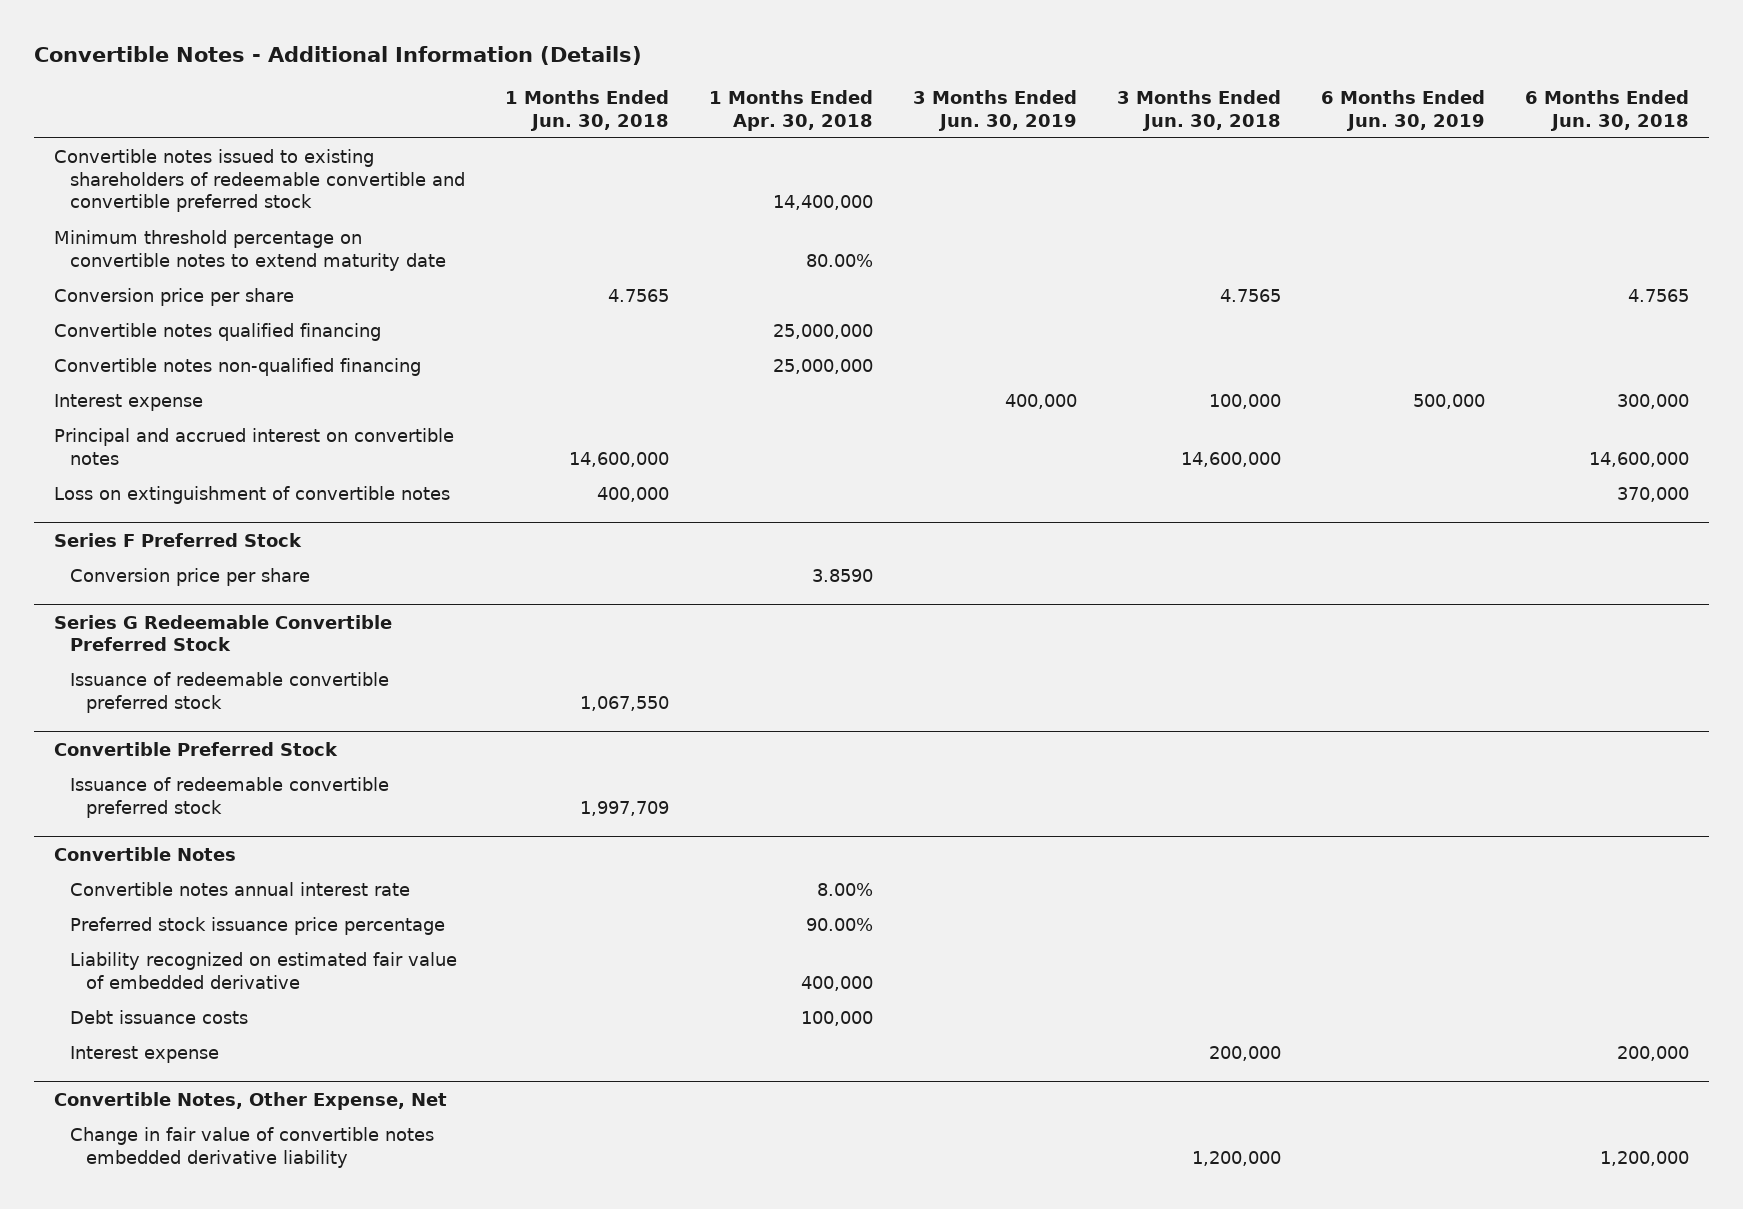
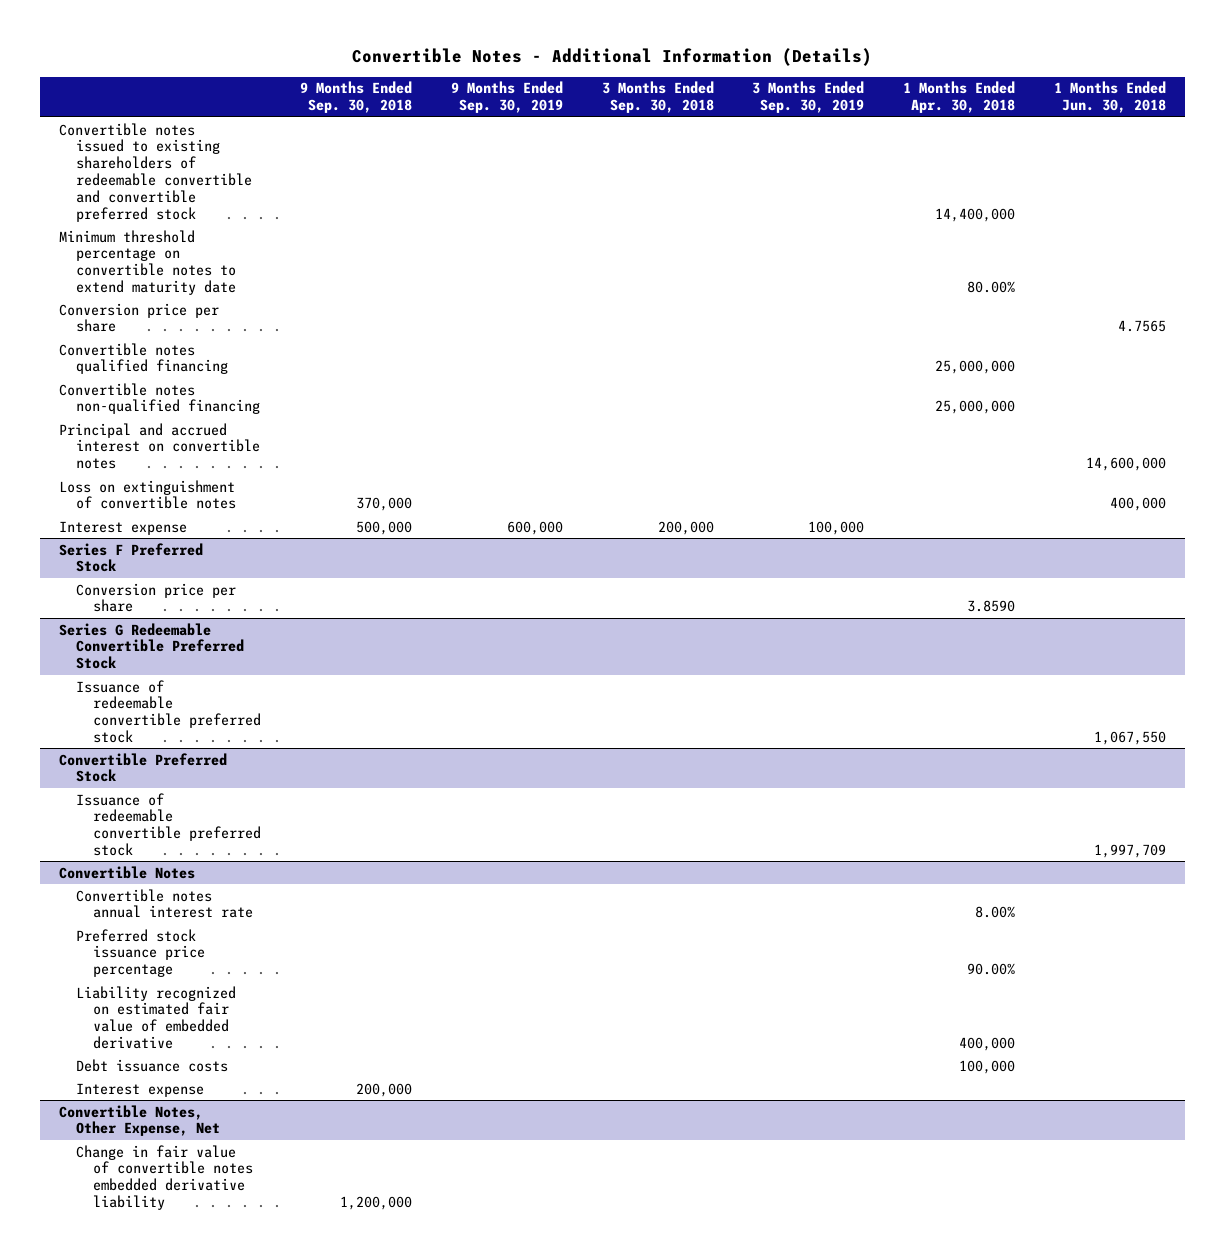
[912,90,1077,131] 3 Months Ended Jun. 30, 2019 -> none
[1116,90,1281,131] 3 Months Ended Jun. 30, 2018 -> none
[1320,90,1485,131] 6 Months Ended Jun. 30, 2019 -> none
[1524,90,1689,131] 6 Months Ended Jun. 30, 2018 -> none
none -> [300,81,413,114] 9 Months Ended Sep. 30, 2018
none -> [450,81,563,114] 9 Months Ended Sep. 30, 2019
none -> [601,81,714,114] 3 Months Ended Sep. 30, 2018
none -> [752,81,865,114] 3 Months Ended Sep. 30, 2019
[53,394,203,412] Interest expense -> [58,520,187,535] Interest expense

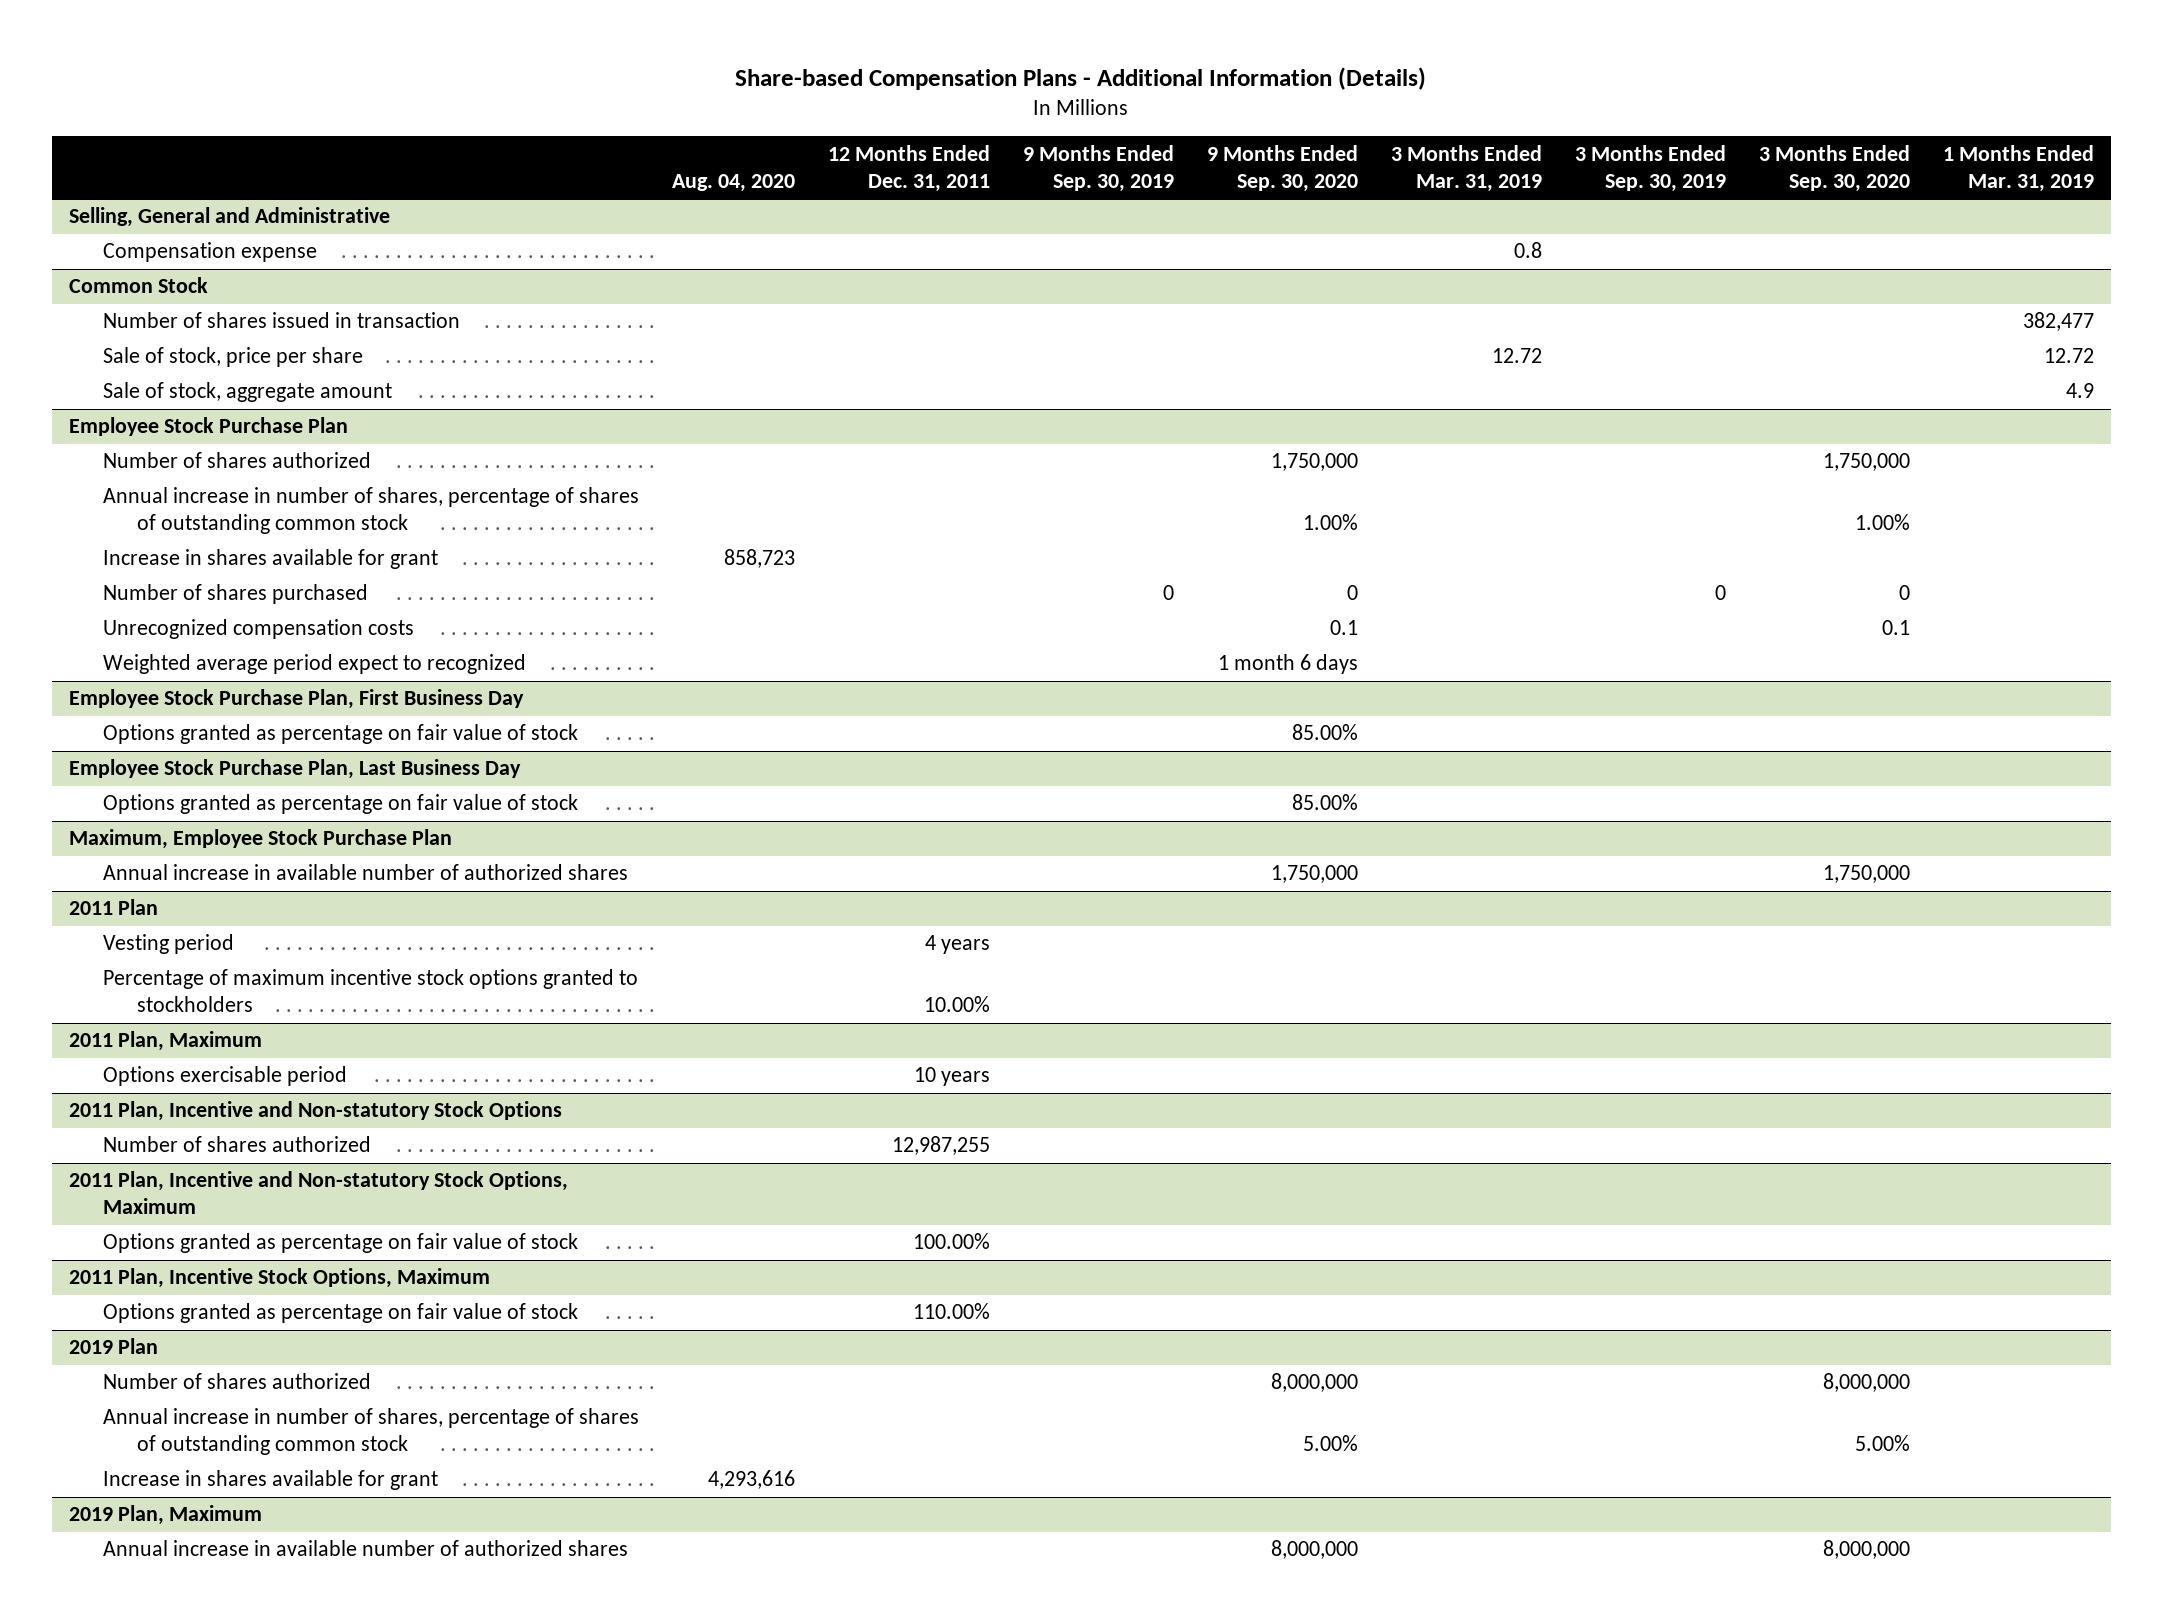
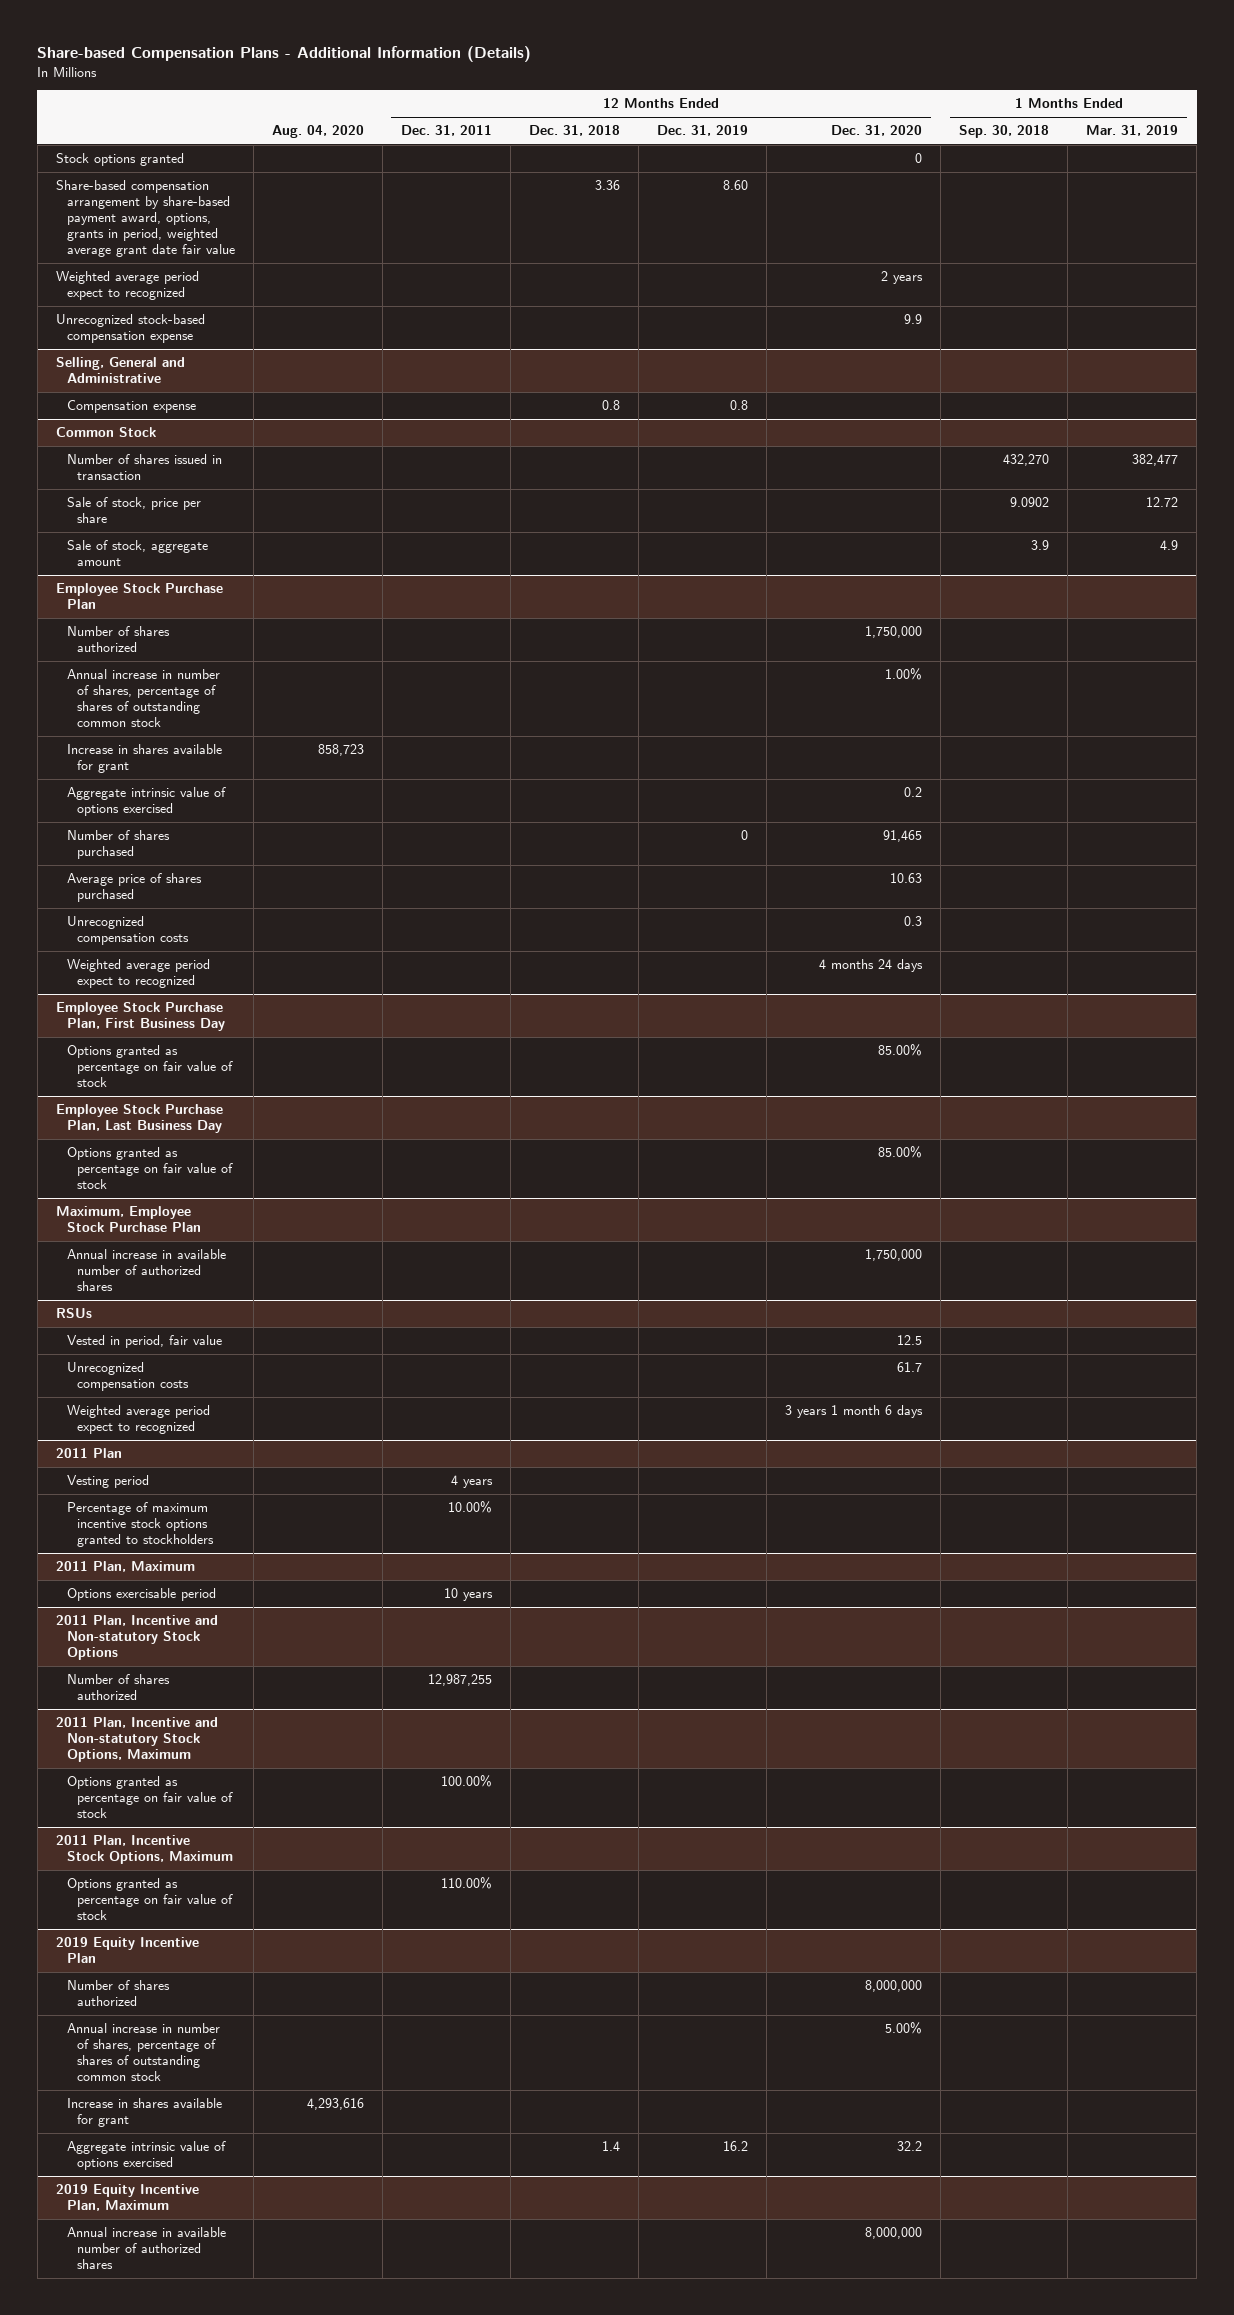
[1023,144,1175,192] 9 Months Ended Sep. 30, 2019 -> none
[1207,144,1359,192] 9 Months Ended Sep. 30, 2020 -> none
[1391,144,1543,192] 3 Months Ended Mar. 31, 2019 -> none
[1575,144,1727,192] 3 Months Ended Sep. 30, 2019 -> none
[1759,144,1911,192] 3 Months Ended Sep. 30, 2020 -> none
none -> [528,125,620,137] Dec. 31, 2018
none -> [656,125,748,137] Dec. 31, 2019
none -> [830,125,922,137] Dec. 31, 2020
none -> [958,125,1049,139] Sep. 30, 2018
none -> [55,153,184,167] Stock options granted
none -> [55,180,235,258] Share-based compensation arrangement by share-based payment award, options, grants in period, weighted average grant date fair value
none -> [55,271,199,301] Weighted average period expect to recognized
none -> [55,314,205,344] Unrecognized stock-based compensation expense
none -> [66,787,226,817] Aggregate intrinsic value of options exercised
none -> [66,873,202,903] Average price of shares purchased
none -> [55,1308,92,1319] RSUs
none -> [66,1335,222,1349] Vested in period, fair value
none -> [66,1362,190,1392] Unrecognized compensation costs
none -> [66,1405,210,1435] Weighted average period expect to recognized
[68,1338,158,1355] 2019 Plan -> [55,1937,199,1964] 2019 Equity Incentive Plan
none -> [66,2141,226,2171] Aggregate intrinsic value of options exercised
[68,1505,262,1526] 2019 Plan, Maximum -> [55,2184,199,2212] 2019 Equity Incentive Plan, Maximum

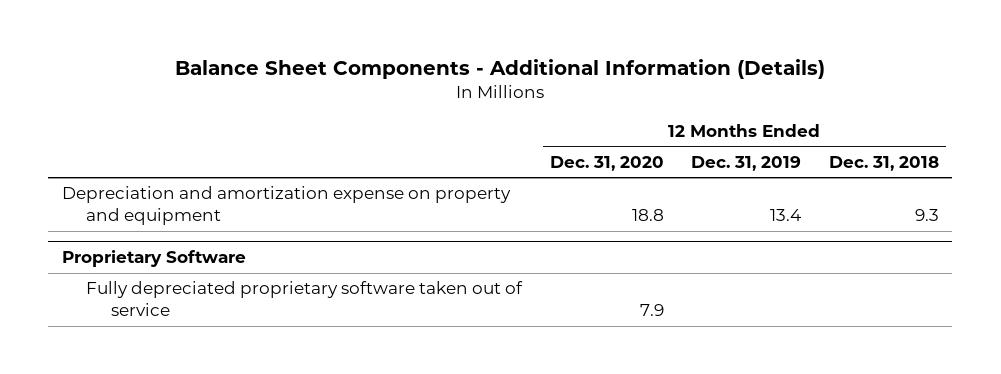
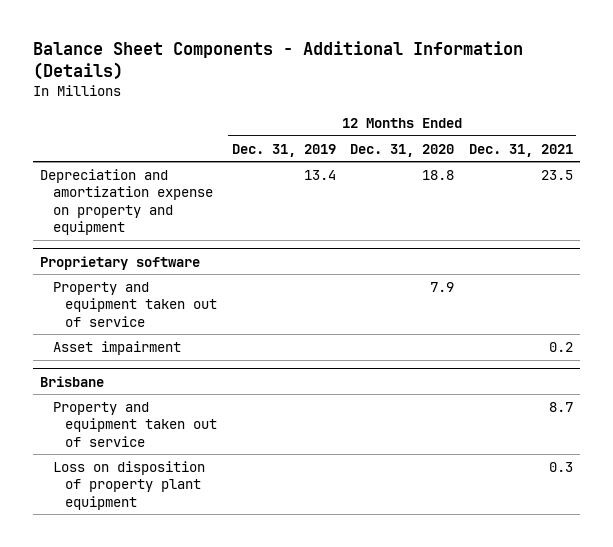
[828,155,939,171] Dec. 31, 2018 -> none
none -> [468,143,573,157] Dec. 31, 2021
[62,250,247,268] Proprietary Software -> [39,255,200,270] Proprietary software
[86,281,524,317] Fully depreciated proprietary software taken out of service -> [52,282,218,327] Property and equipment taken out of service
none -> [52,341,181,356] Asset impairment
none -> [39,375,104,387] Brisbane
none -> [52,402,218,447] Property and equipment taken out of service
none -> [52,461,205,510] Loss on disposition of property plant equipment

